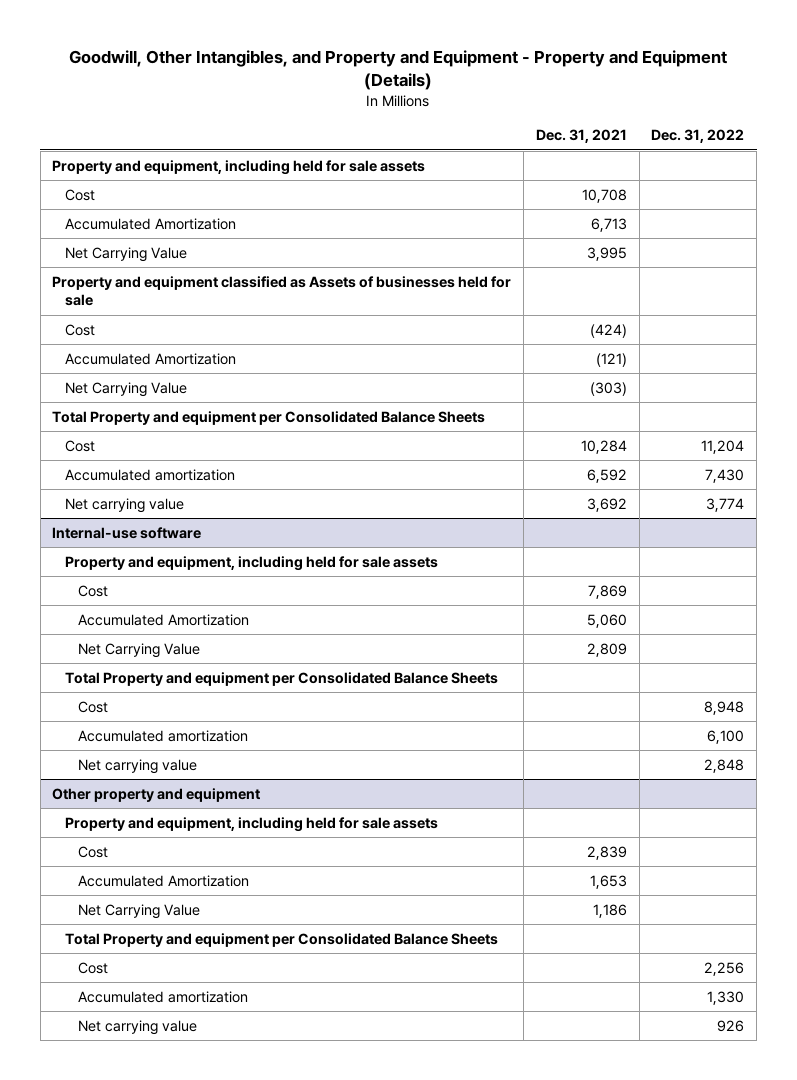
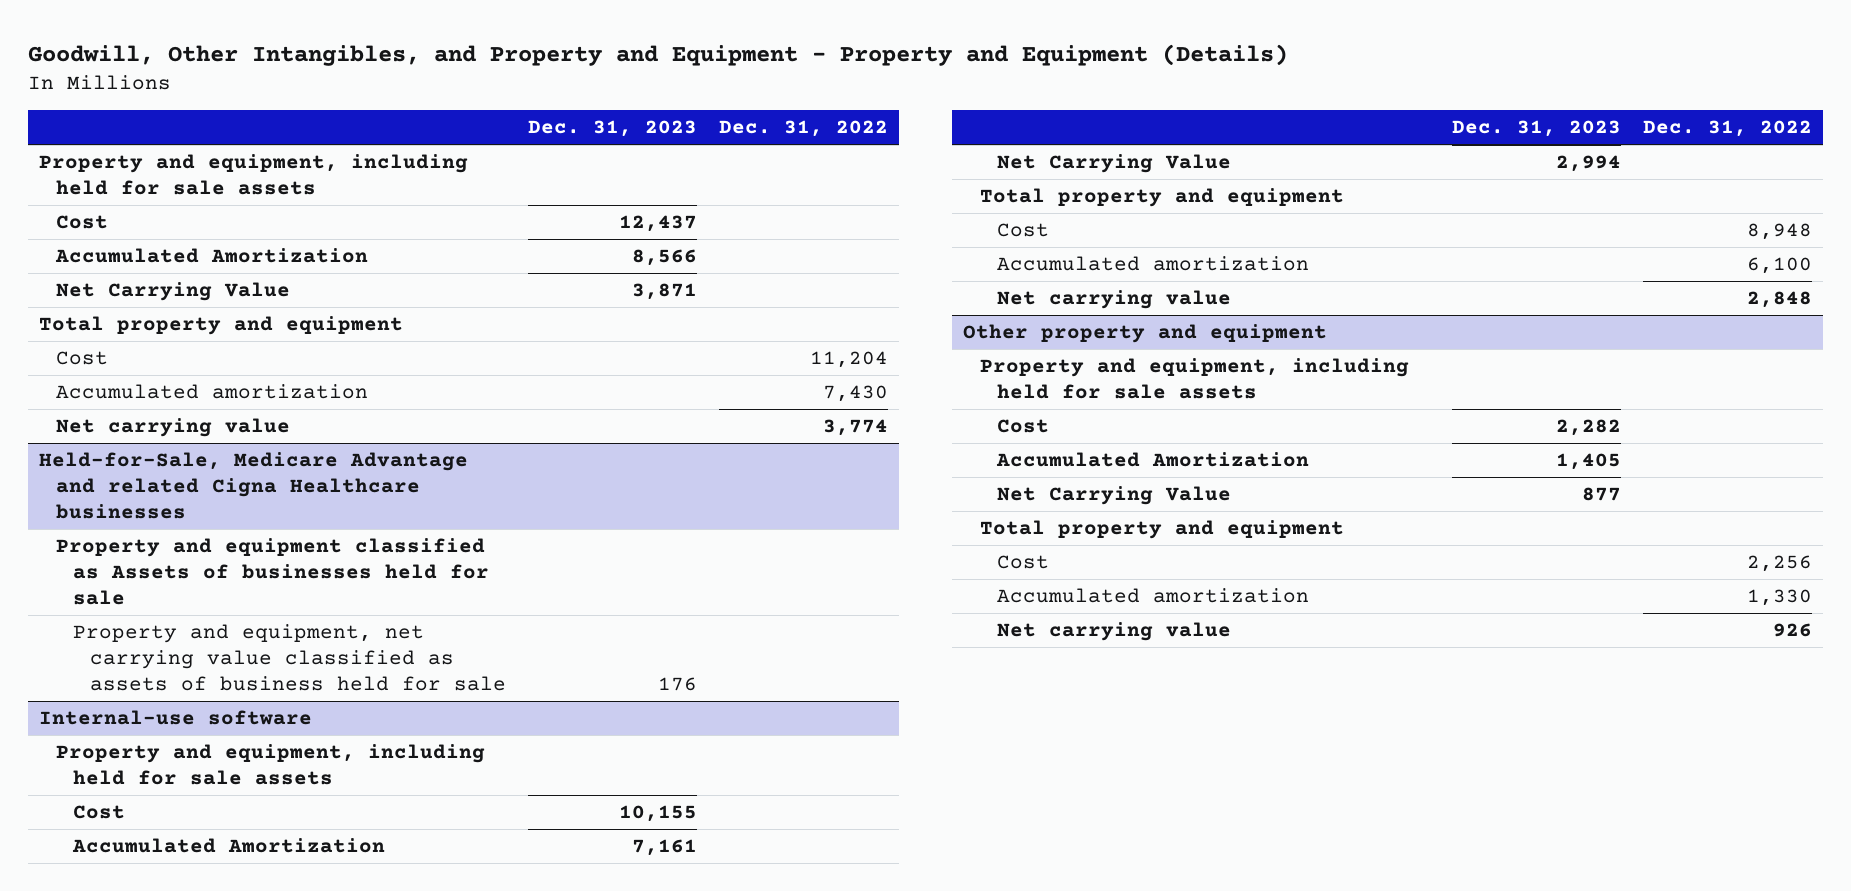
[535,129,627,144] Dec. 31, 2021 -> none
none -> [528,120,698,138] Dec. 31, 2023
[52,275,512,307] Property and equipment classified as Assets of businesses held for sale -> none
[64,323,95,336] Cost -> none
[64,352,236,365] Accumulated Amortization -> none
[64,381,187,397] Net Carrying Value -> none
[52,410,486,425] Total Property and equipment per Consolidated Balance Sheets -> [38,316,403,336] Total property and equipment
none -> [38,452,468,520] Held-for-Sale, Medicare Advantage and related Cigna Healthcare businesses
none -> [55,538,489,606] Property and equipment classified as Assets of businesses held for sale
none -> [72,624,506,692] Property and equipment, net carrying value classified as assets of business held for sale
[64,671,498,686] Total Property and equipment per Consolidated Balance Sheets -> [979,188,1344,208] Total property and equipment
[64,932,498,947] Total Property and equipment per Consolidated Balance Sheets -> [979,520,1344,540] Total property and equipment

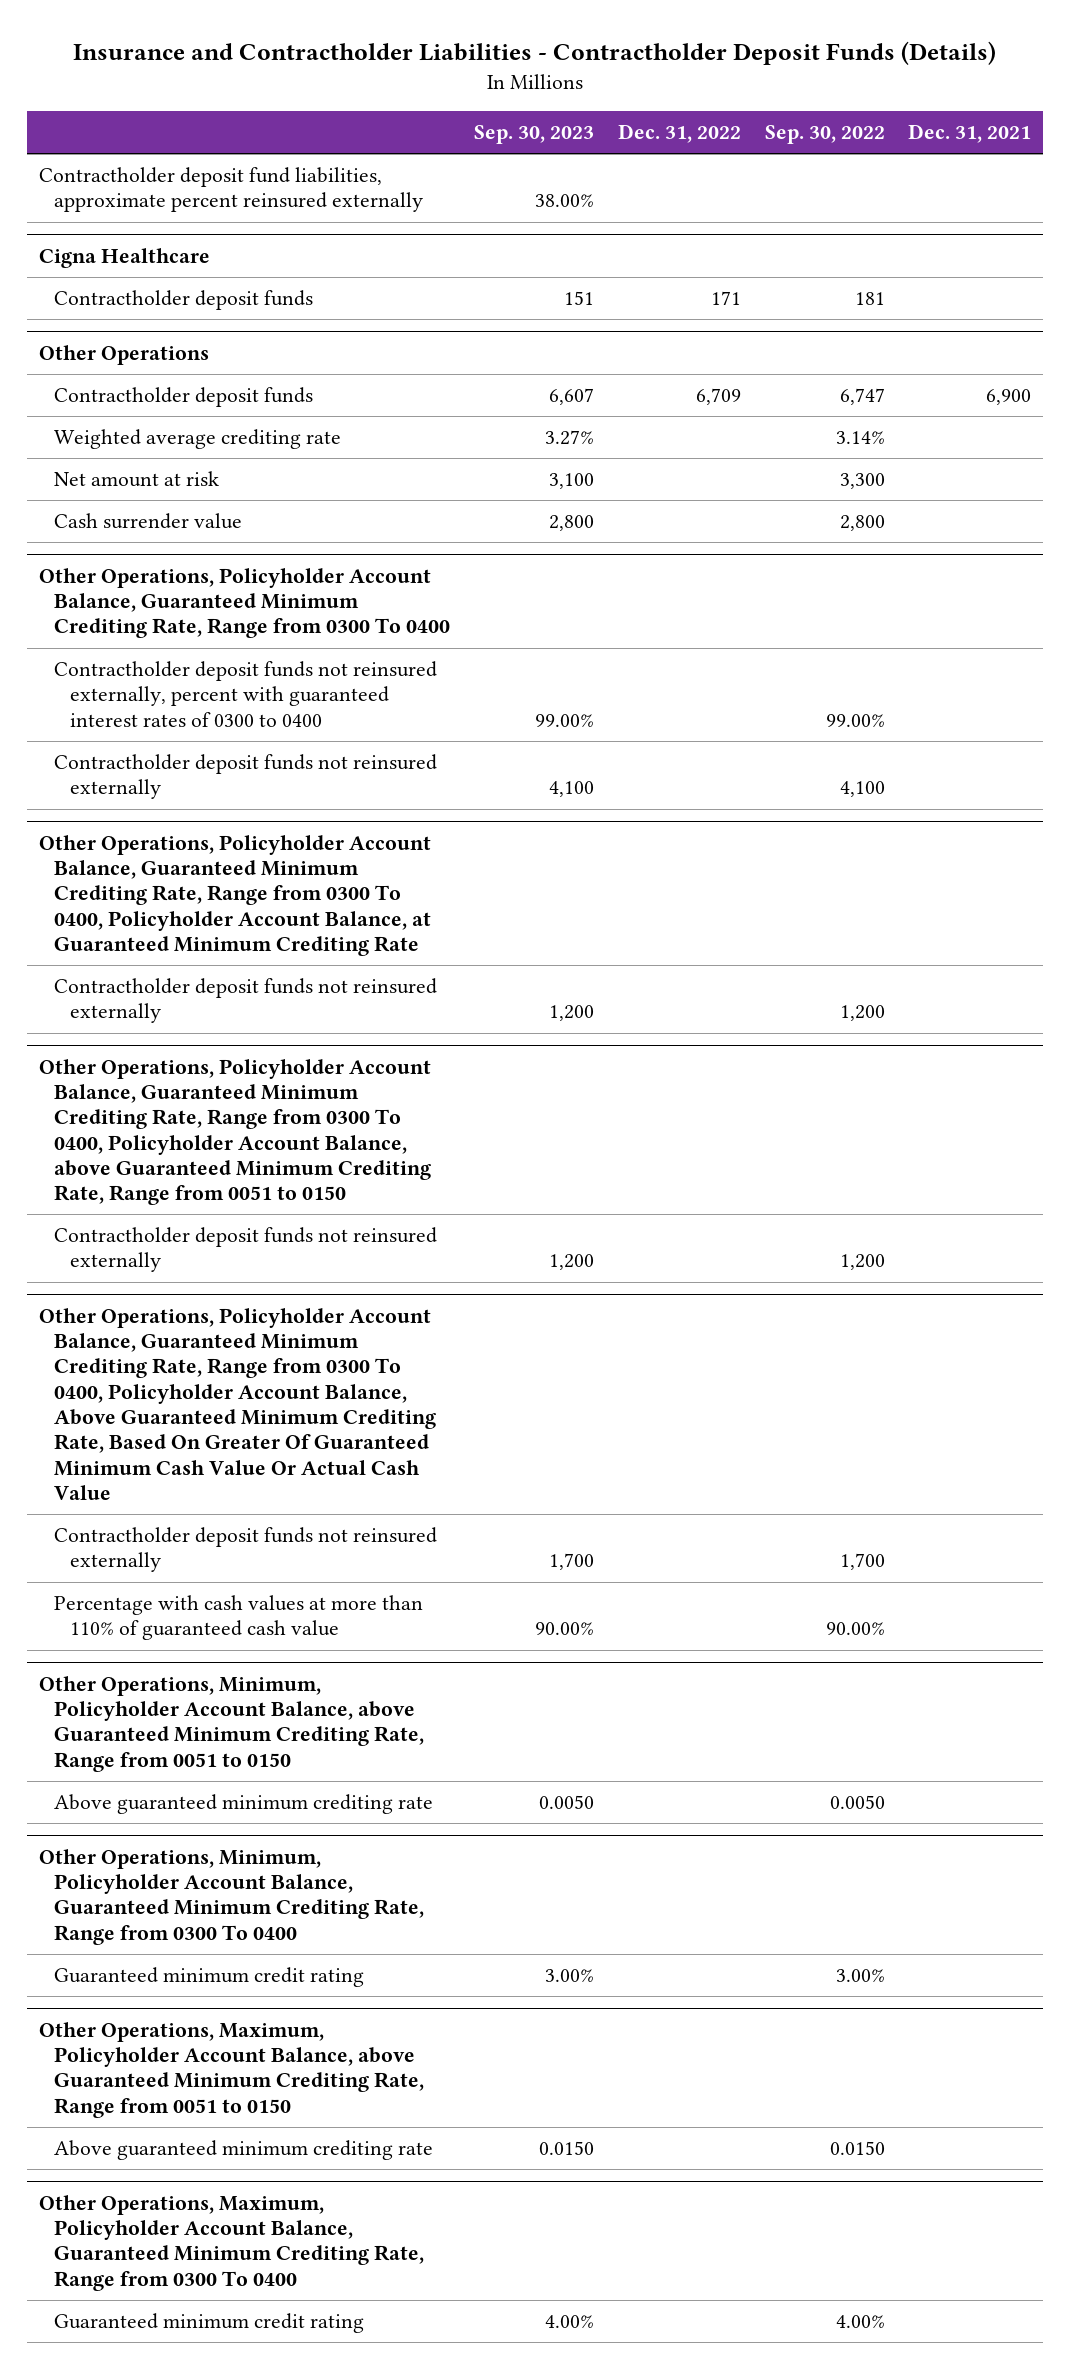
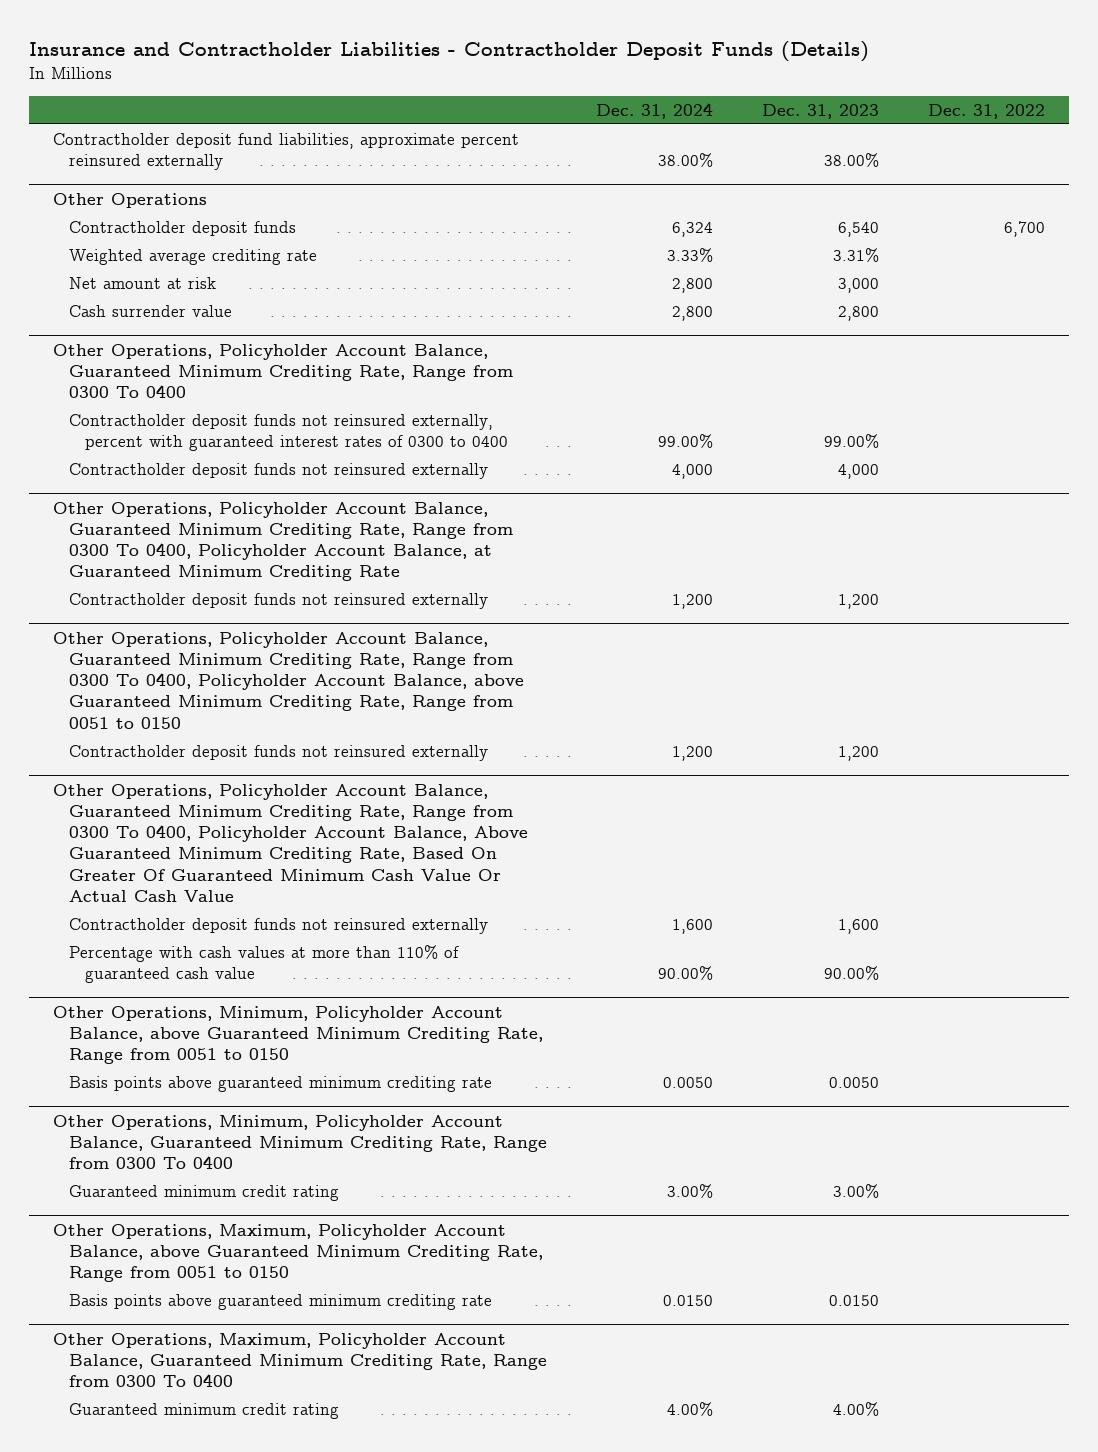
[474,125,595,145] Sep. 30, 2023 -> none
[764,125,885,145] Sep. 30, 2022 -> none
[908,124,1032,144] Dec. 31, 2021 -> none
none -> [596,102,714,119] Dec. 31, 2024
none -> [762,103,880,119] Dec. 31, 2023
[38,247,210,268] Cigna Healthcare -> none
[54,290,314,311] Contractholder deposit funds -> none
[695,388,741,406] 6,709 -> [1003,220,1045,237] 6,700
[54,1794,434,1815] Above guaranteed minimum crediting rate -> [69,1075,493,1092] Basis points above guaranteed minimum crediting rate
[54,2140,434,2161] Above guaranteed minimum crediting rate -> [69,1293,493,1310] Basis points above guaranteed minimum crediting rate

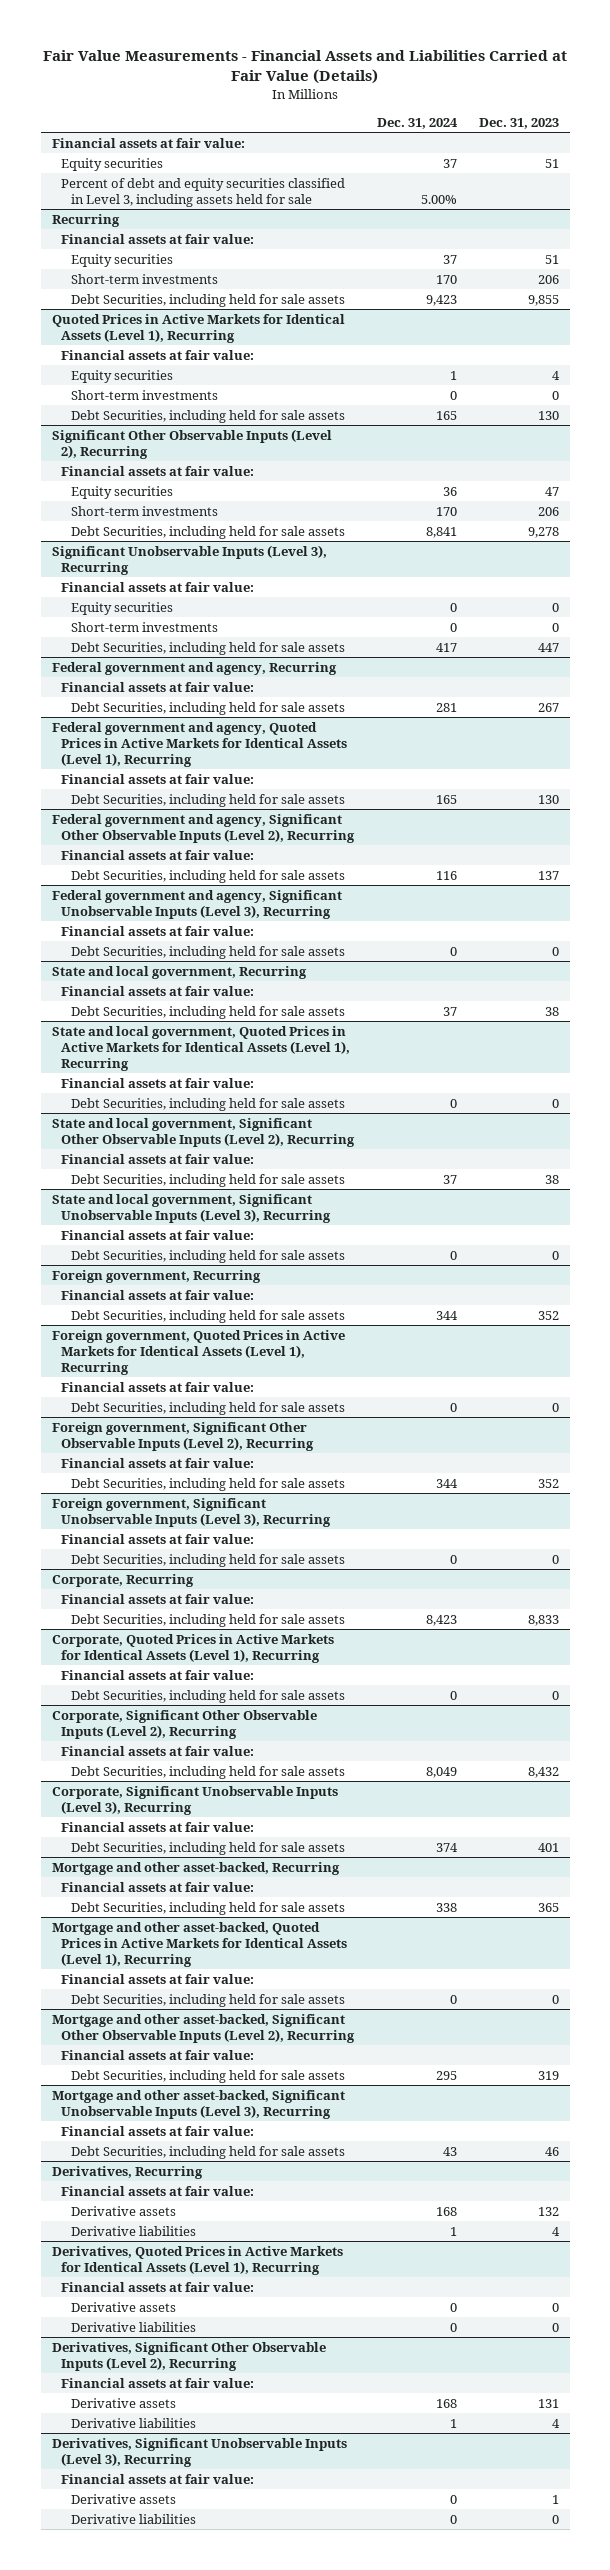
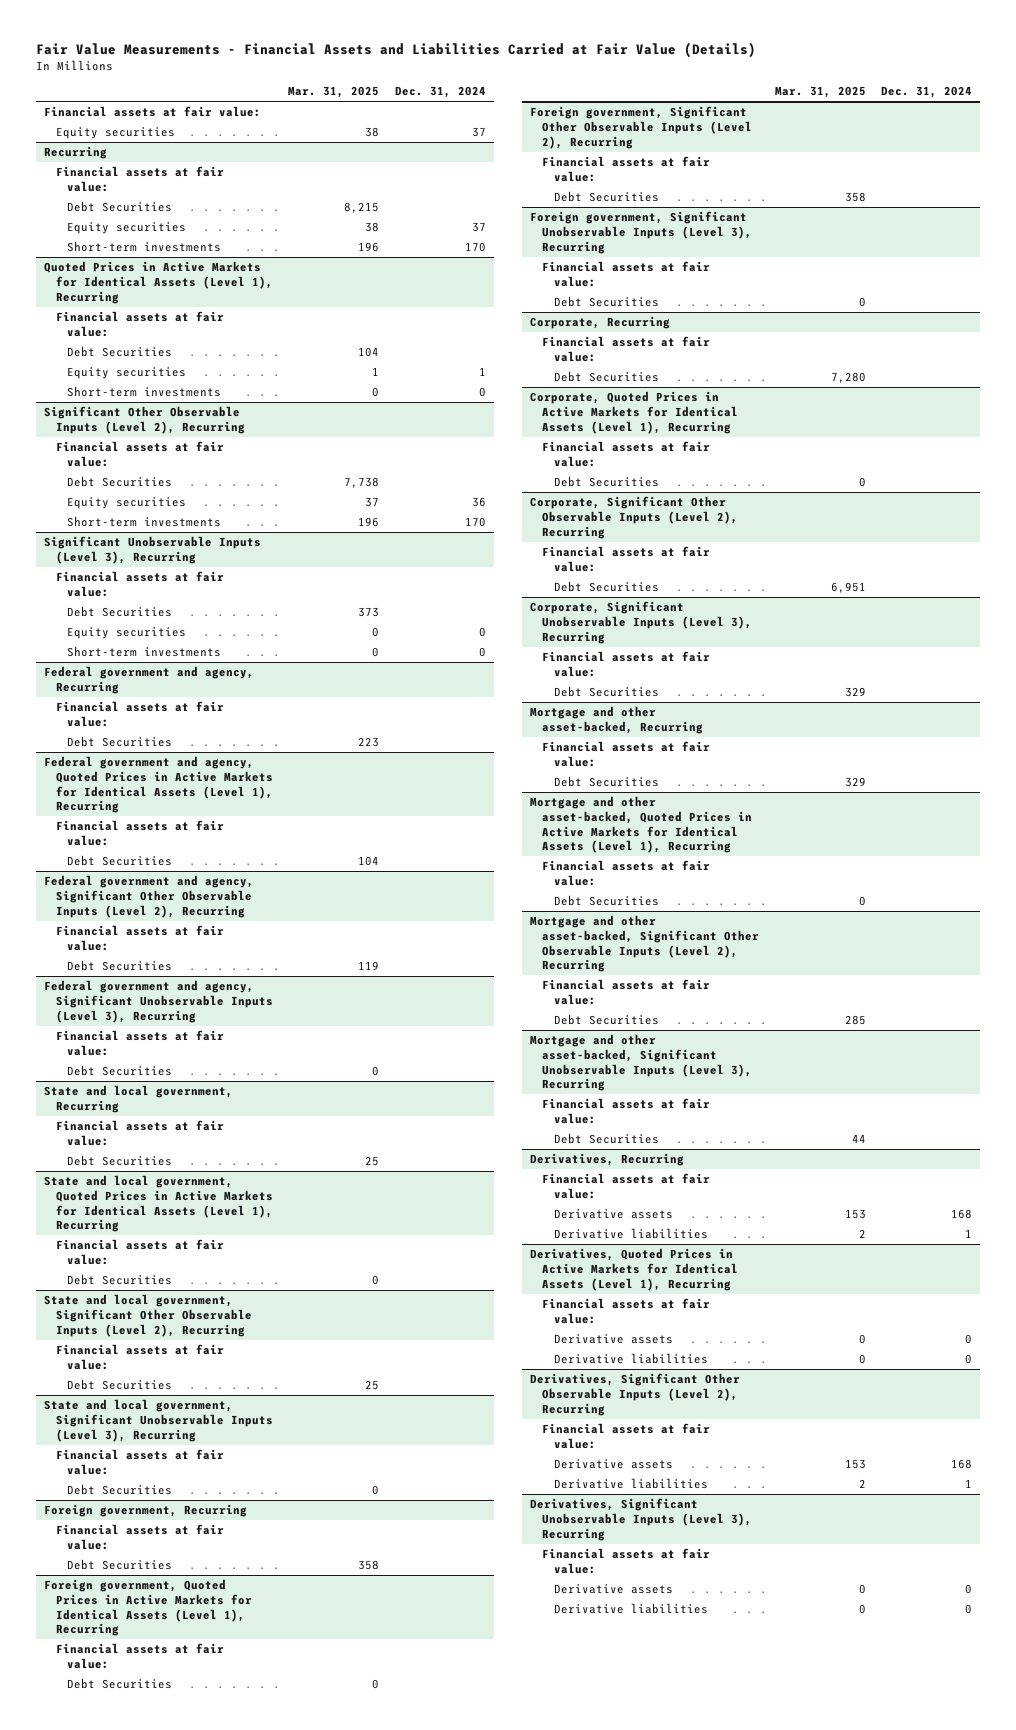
[478,117,559,129] Dec. 31, 2023 -> none
none -> [288,86,380,99] Mar. 31, 2025
[61,177,346,207] Percent of debt and equity securities classified in Level 3, including assets held for sale -> none
none -> [67,201,173,213] Debt Securities
[71,293,346,307] Debt Securities, including held for sale assets -> none
none -> [67,346,173,358] Debt Securities
[71,409,346,423] Debt Securities, including held for sale assets -> none
none -> [67,476,173,488] Debt Securities
[71,525,346,539] Debt Securities, including held for sale assets -> none
none -> [67,606,173,618] Debt Securities
[71,641,346,655] Debt Securities, including held for sale assets -> none
[71,701,346,715] Debt Securities, including held for sale assets -> none
none -> [67,736,173,748] Debt Securities
[71,793,346,807] Debt Securities, including held for sale assets -> none
none -> [67,855,173,867] Debt Securities
[71,869,346,883] Debt Securities, including held for sale assets -> none
none -> [67,960,173,972] Debt Securities
[71,945,346,959] Debt Securities, including held for sale assets -> none
none -> [67,1065,173,1077] Debt Securities
[71,1005,346,1019] Debt Securities, including held for sale assets -> none
none -> [67,1155,173,1167] Debt Securities
[71,1097,346,1111] Debt Securities, including held for sale assets -> none
none -> [67,1274,173,1286] Debt Securities
[71,1173,346,1187] Debt Securities, including held for sale assets -> none
none -> [67,1379,173,1391] Debt Securities
[71,1249,346,1263] Debt Securities, including held for sale assets -> none
none -> [67,1484,173,1496] Debt Securities
[71,1309,346,1323] Debt Securities, including held for sale assets -> none
none -> [67,1559,173,1571] Debt Securities
[71,1401,346,1415] Debt Securities, including held for sale assets -> none
none -> [67,1678,173,1690] Debt Securities
[71,1477,346,1491] Debt Securities, including held for sale assets -> none
none -> [553,191,659,203] Debt Securities
[71,1553,346,1567] Debt Securities, including held for sale assets -> none
none -> [553,296,659,308] Debt Securities
[71,1613,346,1627] Debt Securities, including held for sale assets -> none
none -> [553,371,659,383] Debt Securities
[71,1689,346,1703] Debt Securities, including held for sale assets -> none
none -> [553,476,659,488] Debt Securities
[71,1765,346,1779] Debt Securities, including held for sale assets -> none
none -> [553,581,659,593] Debt Securities
[71,1841,346,1855] Debt Securities, including held for sale assets -> none
none -> [553,686,659,698] Debt Securities
[71,1901,346,1915] Debt Securities, including held for sale assets -> none
none -> [553,776,659,788] Debt Securities
[71,1993,346,2007] Debt Securities, including held for sale assets -> none
none -> [553,895,659,907] Debt Securities
[71,2069,346,2083] Debt Securities, including held for sale assets -> none
none -> [553,1014,659,1026] Debt Securities
[71,2145,346,2159] Debt Securities, including held for sale assets -> none
none -> [553,1133,659,1145] Debt Securities

